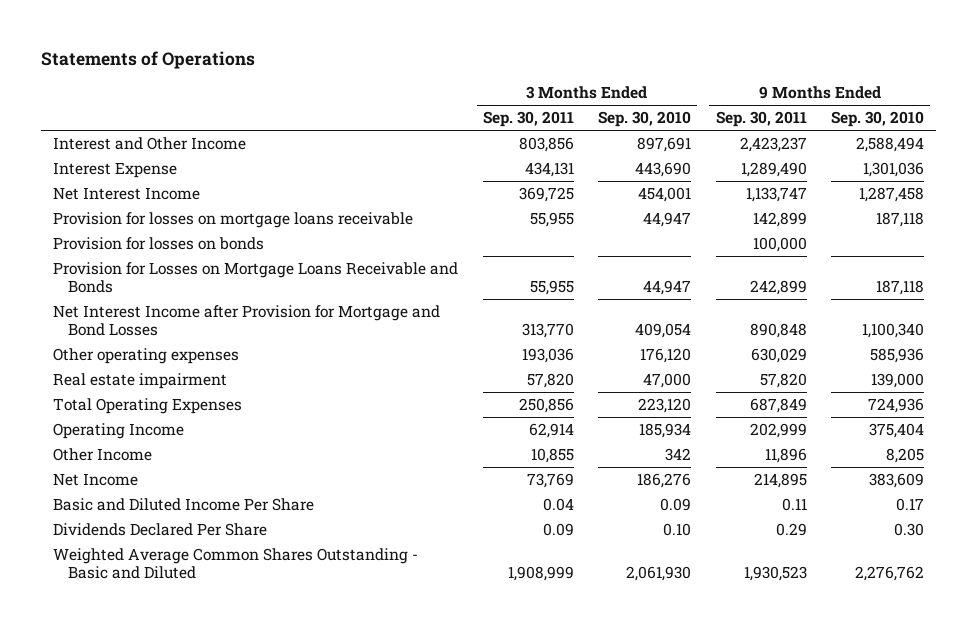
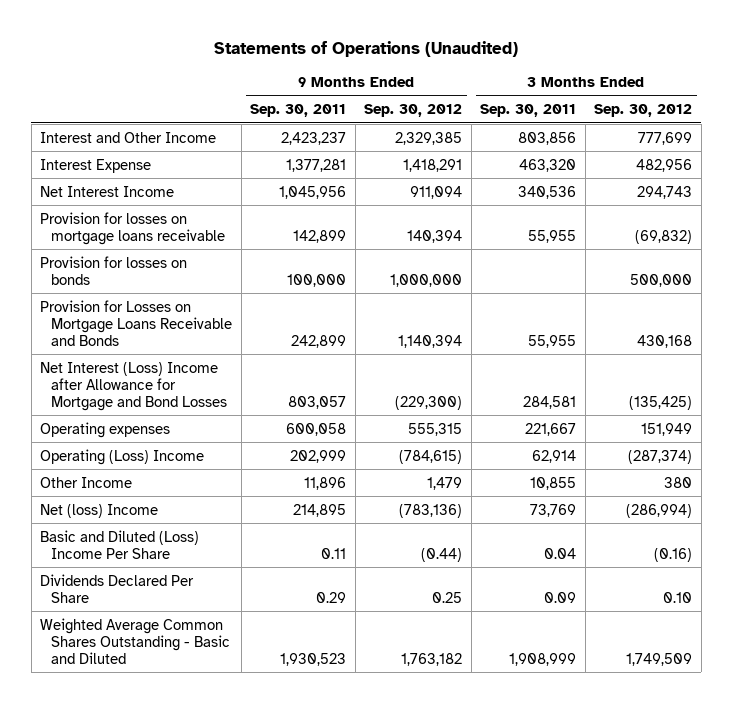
[41,50,256,69] Statements of Operations -> [214,40,519,57] Statements of Operations (Unaudited)
[598,111,692,128] Sep. 30, 2010 -> none
[830,111,924,128] Sep. 30, 2010 -> none
none -> [364,104,463,118] Sep. 30, 2012
none -> [594,104,693,118] Sep. 30, 2012
[524,162,574,178] 434,131 -> [519,158,577,172] 463,320
[740,162,807,178] 1,289,490 -> [286,158,347,172] 1,377,281
[518,187,574,203] 369,725 -> [518,185,577,199] 340,536
[745,187,807,203] 1,133,747 -> [279,185,347,199] 1,045,956
[53,373,228,390] Real estate impairment -> none
[53,398,243,415] Total Operating Expenses -> none
[53,305,441,336] Net Interest Income after Provision for Mortgage and Bond Losses -> [40,361,228,411] Net Interest (Loss) Income after Allowance for Mortgage and Bond Losses
[521,322,574,338] 313,770 -> [523,395,577,409] 284,581
[749,322,807,338] 890,848 -> [288,395,347,409] 803,057
[53,348,240,365] Other operating expenses -> [40,421,171,438] Operating expenses
[521,348,574,364] 193,036 -> [525,422,577,436] 221,667
[750,348,807,364] 630,029 -> [286,422,347,436] 600,058
[53,423,185,440] Operating Income -> [40,448,205,465] Operating (Loss) Income
[53,473,139,487] Net Income -> [40,503,159,518] Net (loss) Income
[53,498,315,512] Basic and Diluted Income Per Share -> [40,529,200,559] Basic and Diluted (Loss) Income Per Share

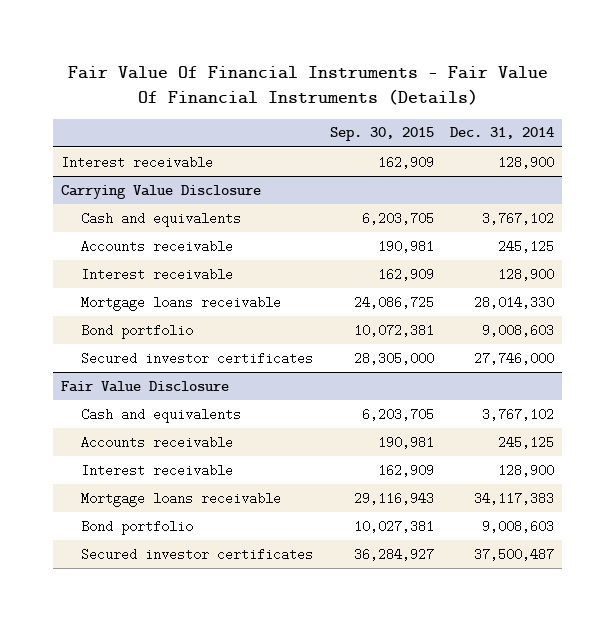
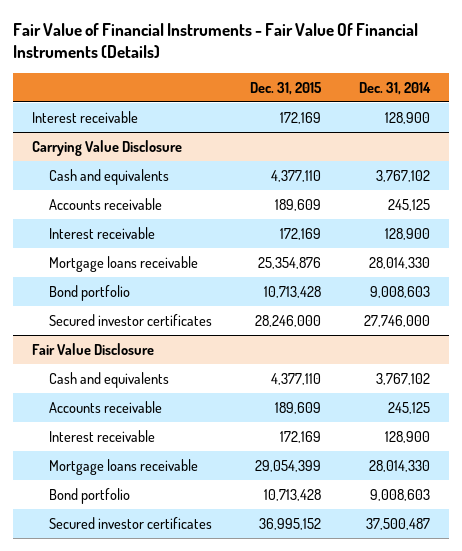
[67,65,548,105] Fair Value Of Financial Instruments - Fair Value Of Financial Instruments (Details) -> [12,22,418,59] Fair Value of Financial Instruments - Fair Value Of Financial Instruments (Details)
[329,127,434,142] Sep. 30, 2015 -> none
none -> [250,81,323,95] Dec. 31, 2015
[473,491,554,505] 34,117,383 -> [368,459,430,472] 28,014,330

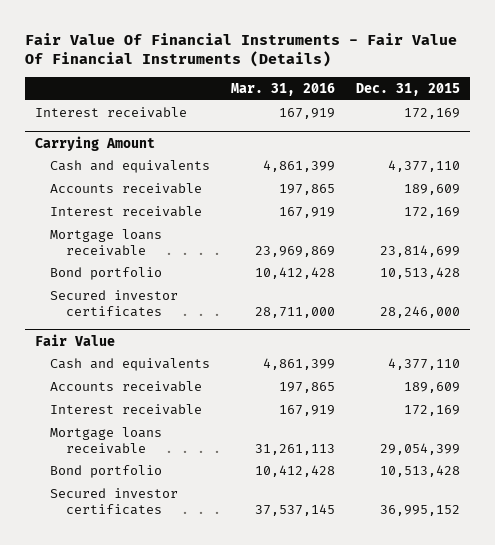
[12,22,418,59] Fair Value of Financial Instruments - Fair Value Of Financial Instruments (Details) -> [24,32,457,68] Fair Value Of Financial Instruments - Fair Value Of Financial Instruments (Details)
[358,81,431,95] Dec. 31, 2014 -> none
none -> [231,83,336,97] Mar. 31, 2016
[31,139,182,156] Carrying Value Disclosure -> [35,135,156,151] Carrying Amount
[258,256,322,269] 25,354,876 -> [380,244,461,257] 23,814,699
[264,285,322,298] 10,713,428 -> [380,266,461,279] 10,513,428
[31,342,154,355] Fair Value Disclosure -> [35,333,116,346] Fair Value
[264,488,322,501] 10,713,428 -> [380,464,461,477] 10,513,428

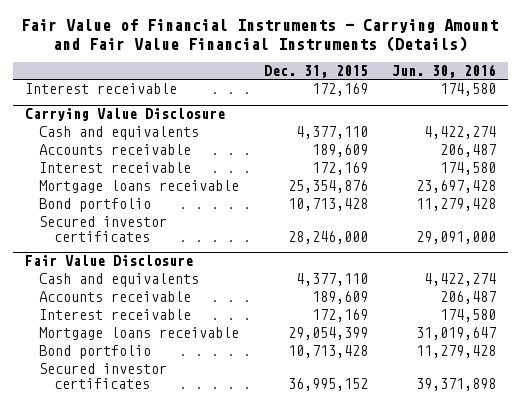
[24,32,457,68] Fair Value Of Financial Instruments - Fair Value Of Financial Instruments (Details) -> [21,19,499,52] Fair Value of Financial Instruments - Carrying Amount and Fair Value Financial Instruments (Details)
[231,83,336,97] Mar. 31, 2016 -> none
none -> [391,63,496,78] Jun. 30, 2016
[35,135,156,151] Carrying Amount -> [24,108,225,122] Carrying Value Disclosure
[380,244,461,257] 23,814,699 -> [287,180,368,194] 25,354,876
[380,266,461,279] 10,513,428 -> [287,198,368,212] 10,713,428
[35,333,116,346] Fair Value -> [24,255,193,267] Fair Value Disclosure
[380,464,461,477] 10,513,428 -> [287,345,368,359] 10,713,428

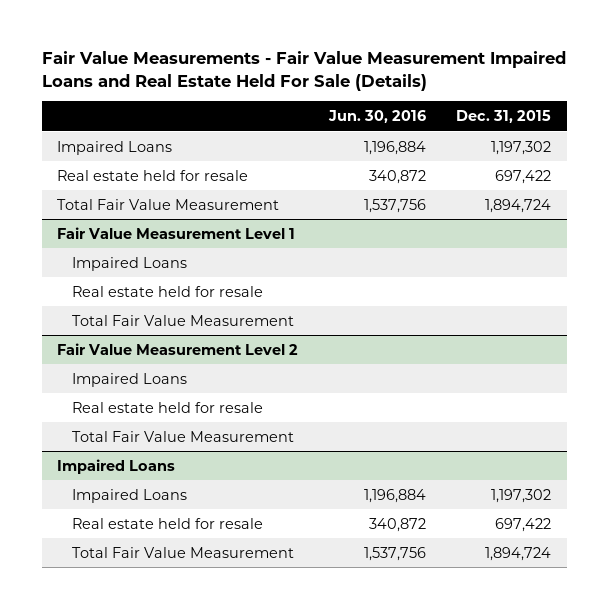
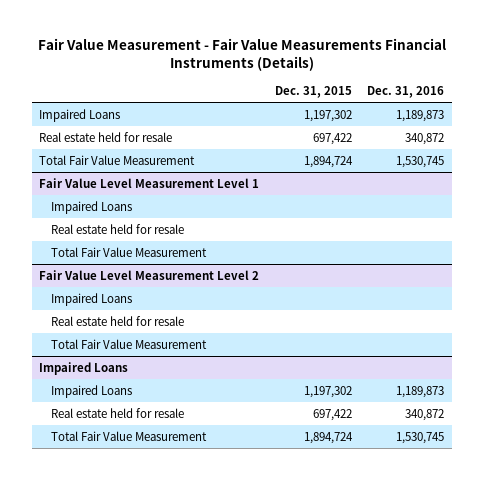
[41,51,566,91] Fair Value Measurements - Fair Value Measurement Impaired Loans and Real Estate Held For Sale (Details) -> [37,37,446,72] Fair Value Measurement - Fair Value Measurements Financial Instruments (Details)
[327,109,426,123] Jun. 30, 2016 -> none
none -> [366,86,444,99] Dec. 31, 2016
[57,226,296,239] Fair Value Measurement Level 1 -> [39,177,260,188] Fair Value Level Measurement Level 1
[57,342,299,355] Fair Value Measurement Level 2 -> [39,269,260,280] Fair Value Level Measurement Level 2

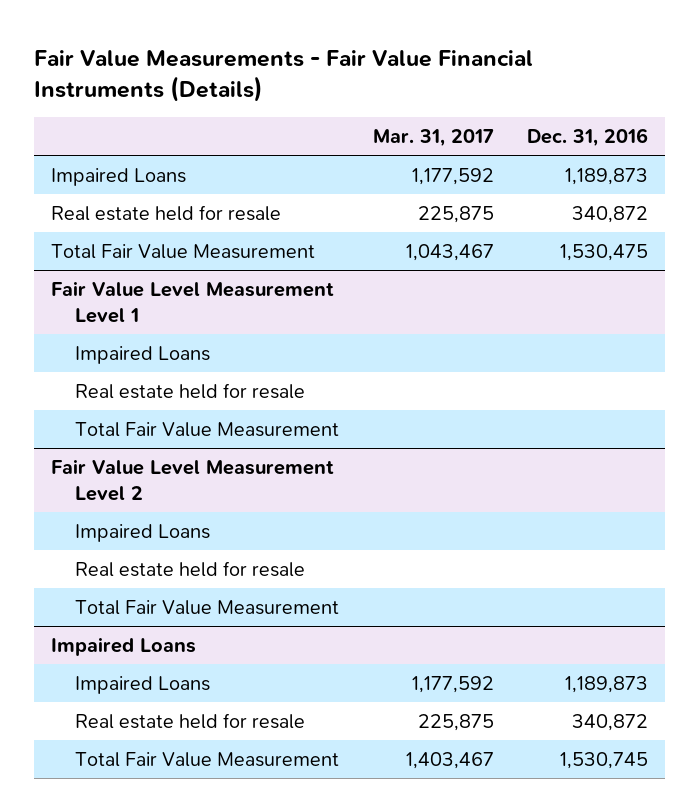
[37,37,446,72] Fair Value Measurement - Fair Value Measurements Financial Instruments (Details) -> [34,49,534,102] Fair Value Measurements - Fair Value Financial Instruments (Details)
[274,86,352,99] Dec. 31, 2015 -> none
none -> [372,129,494,148] Mar. 31, 2017
[395,155,444,168] 1,530,745 -> [560,244,649,262] 1,530,475

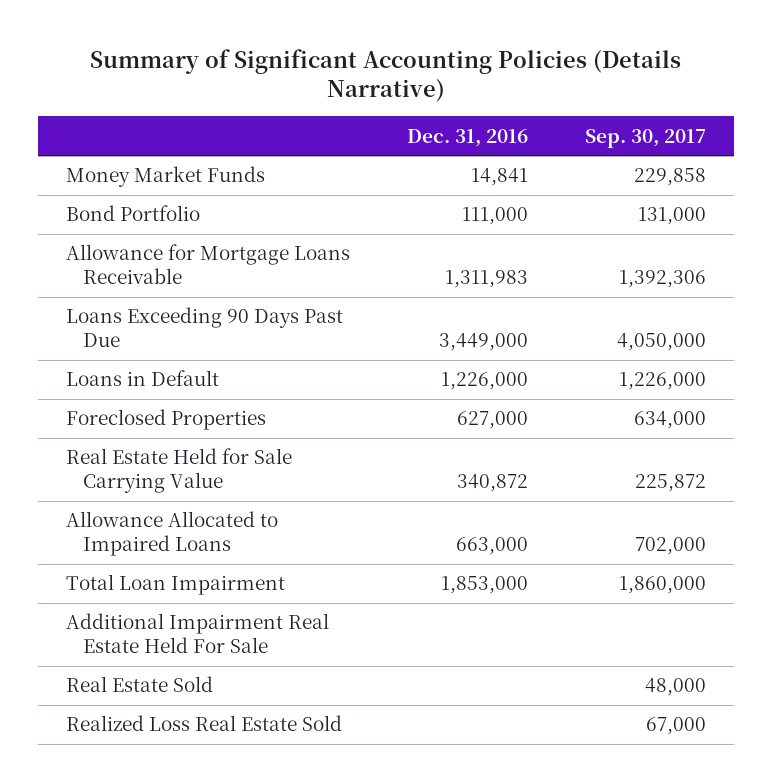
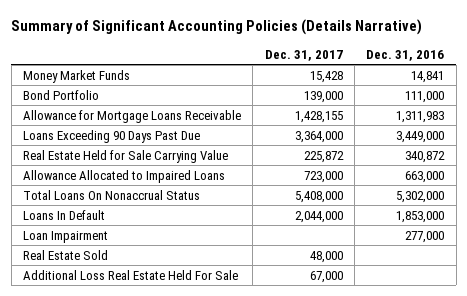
[585,128,707,148] Sep. 30, 2017 -> none
none -> [264,49,343,61] Dec. 31, 2017
[66,370,220,387] Loans in Default -> none
[66,409,267,431] Foreclosed Properties -> none
[66,613,330,654] Additional Impairment Real Estate Held For Sale -> none
none -> [22,189,200,200] Total Loans On Nonaccrual Status
none -> [22,209,105,220] Loans In Default
[66,574,286,596] Total Loan Impairment -> [22,230,108,243] Loan Impairment
[441,576,529,595] 1,853,000 -> [405,230,445,243] 277,000
[66,715,343,732] Realized Loss Real Estate Sold -> none
none -> [22,269,238,280] Additional Loss Real Estate Held For Sale

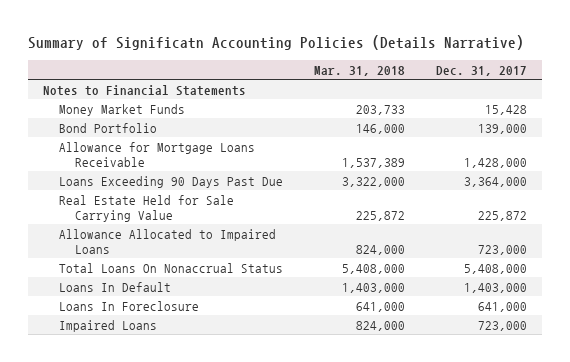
[11,18,423,35] Summary of Significant Accounting Policies (Details Narrative) -> [27,35,524,51] Summary of Significatn Accounting Policies (Details Narrative)
[366,49,445,61] Dec. 31, 2016 -> none
none -> [314,65,406,76] Mar. 31, 2018
none -> [43,84,247,96] Notes to Financial Statements
[294,110,343,123] 1,428,155 -> [463,157,527,168] 1,428,000
[22,230,108,243] Loan Impairment -> none
[22,249,108,260] Real Estate Sold -> none
[22,269,238,280] Additional Loss Real Estate Held For Sale -> none
[294,210,343,223] 2,044,000 -> [463,282,527,293] 1,403,000
none -> [59,300,200,311] Loans In Foreclosure
none -> [59,319,158,332] Impaired Loans

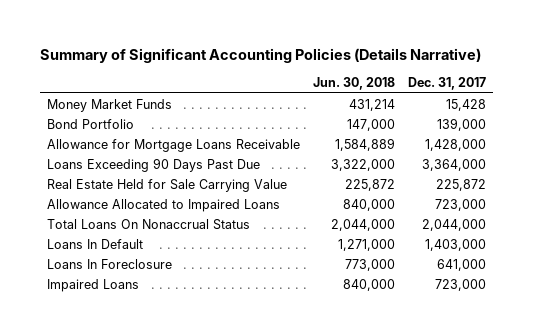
[27,35,524,51] Summary of Significatn Accounting Policies (Details Narrative) -> [40,48,482,64] Summary of Significant Accounting Policies (Details Narrative)
[314,65,406,76] Mar. 31, 2018 -> none
none -> [313,77,396,91] Jun. 30, 2018
[43,84,247,96] Notes to Financial Statements -> none
[463,263,527,274] 5,408,000 -> [422,218,487,231] 2,044,000

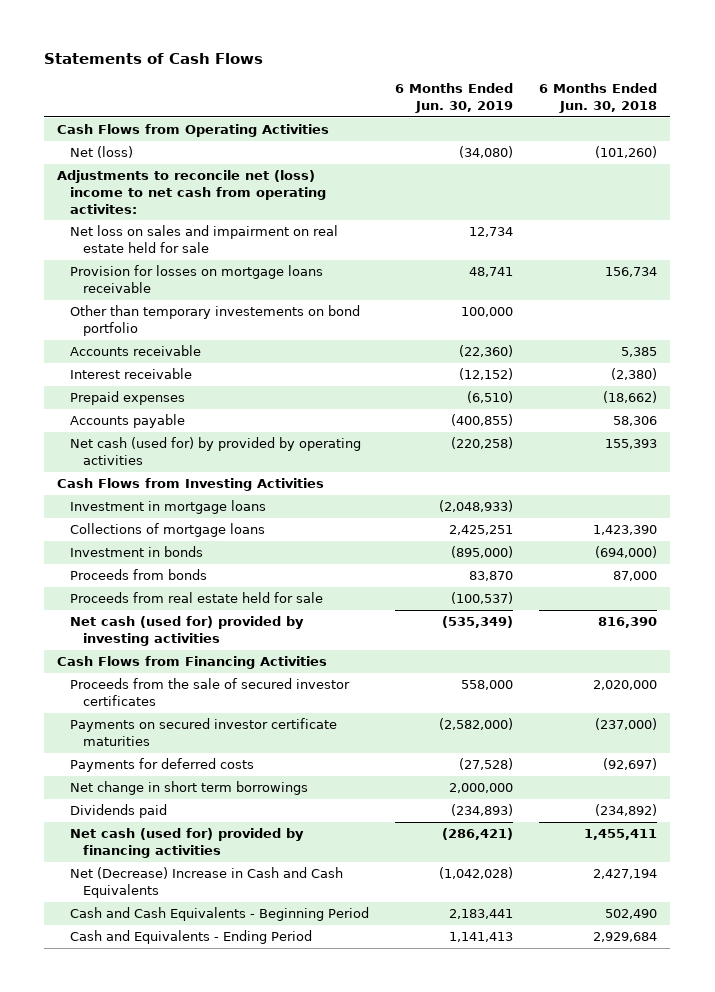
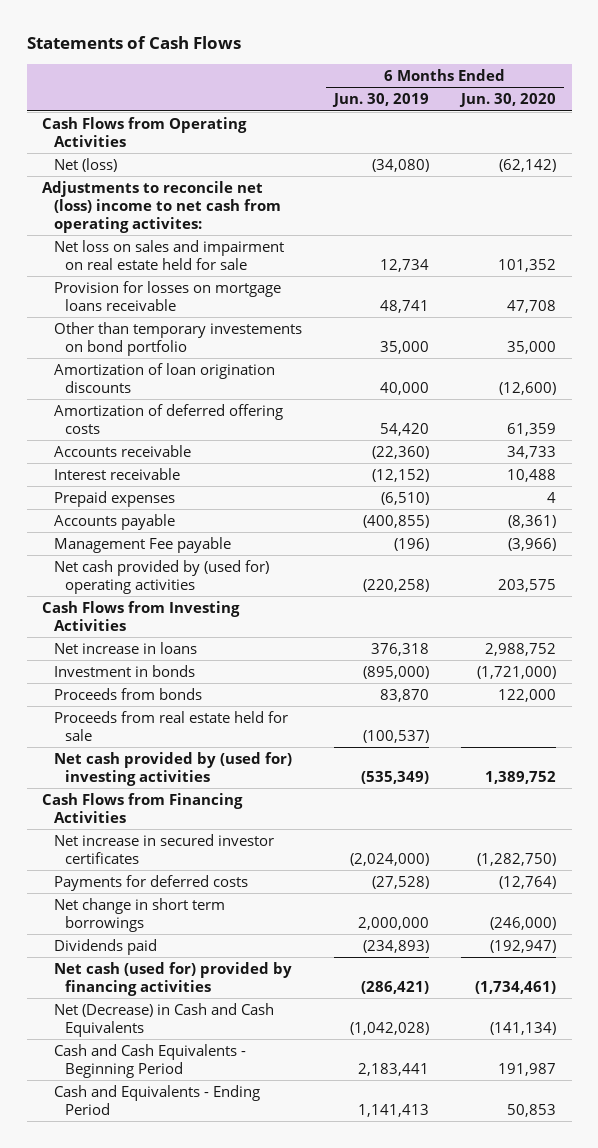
[539,83,658,114] 6 Months Ended Jun. 30, 2018 -> none
none -> [458,93,556,108] Jun. 30, 2020
[461,307,514,318] 100,000 -> [379,340,429,354] 35,000
none -> [53,362,275,393] Amortization of loan origination discounts
none -> [53,403,283,434] Amortization of deferred offering costs
none -> [53,536,231,553] Management Fee payable
[70,437,362,465] Net cash (used for) by provided by operating activities -> [53,559,269,594] Net cash provided by (used for) operating activities
[70,500,267,515] Investment in mortgage loans -> none
[70,523,266,538] Collections of mortgage loans -> none
none -> [53,641,197,654] Net increase in loans
[70,616,305,646] Net cash (used for) provided by investing activities -> [53,751,292,786] Net cash provided by (used for) investing activities
[70,678,351,706] Proceeds from the sale of secured investor certificates -> none
[70,718,338,746] Payments on secured investor certificate maturities -> [53,833,274,864] Net increase in secured investor certificates
[439,718,514,731] (2,582,000) -> [349,852,429,866] (2,024,000)
[70,867,344,898] Net (Decrease) Increase in Cash and Cash Equivalents -> [53,1002,274,1037] Net (Decrease) in Cash and Cash Equivalents

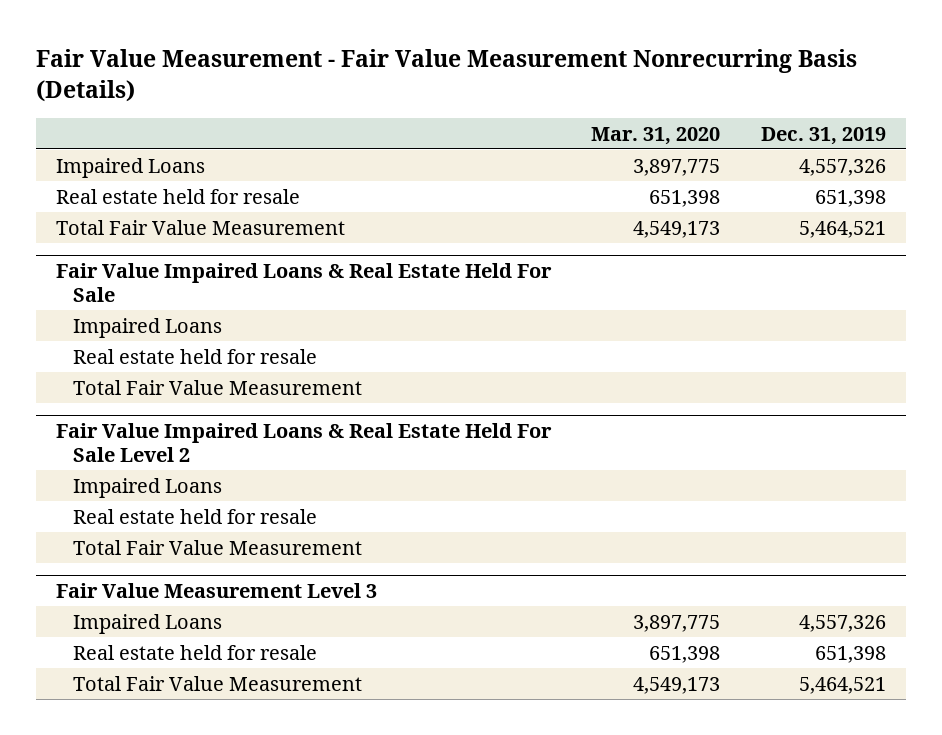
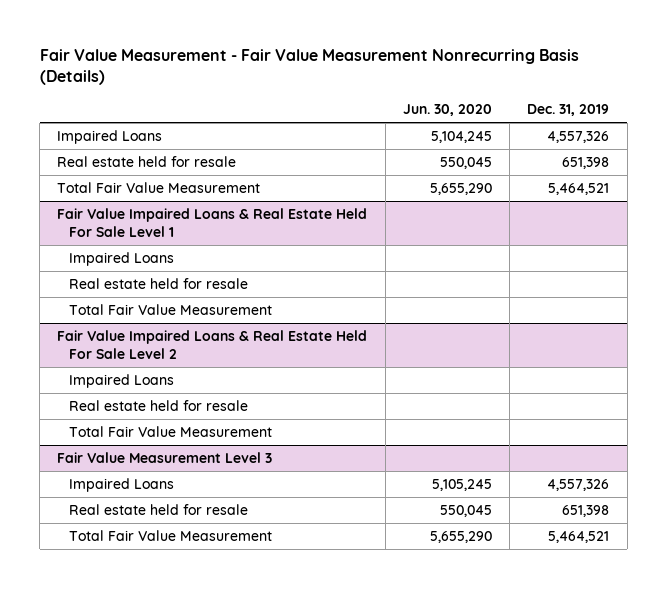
[591,126,721,145] Mar. 31, 2020 -> none
none -> [402,104,492,117] Jun. 30, 2020
[56,262,553,303] Fair Value Impaired Loans & Real Estate Held For Sale -> [57,207,368,237] Fair Value Impaired Loans & Real Estate Held For Sale Level 1

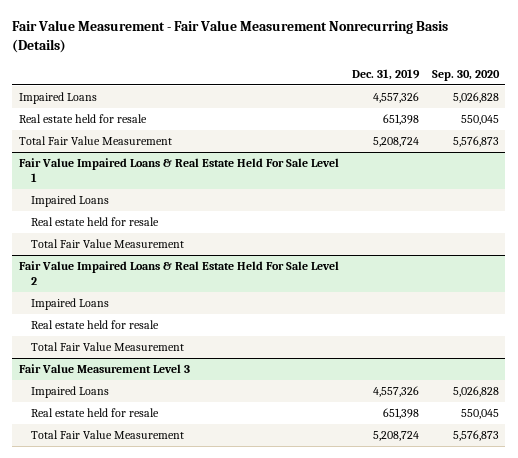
[402,104,492,117] Jun. 30, 2020 -> none
none -> [431,69,500,81] Sep. 30, 2020
[548,182,610,195] 5,464,521 -> [372,137,419,148] 5,208,724
[548,530,610,543] 5,464,521 -> [372,431,419,442] 5,208,724

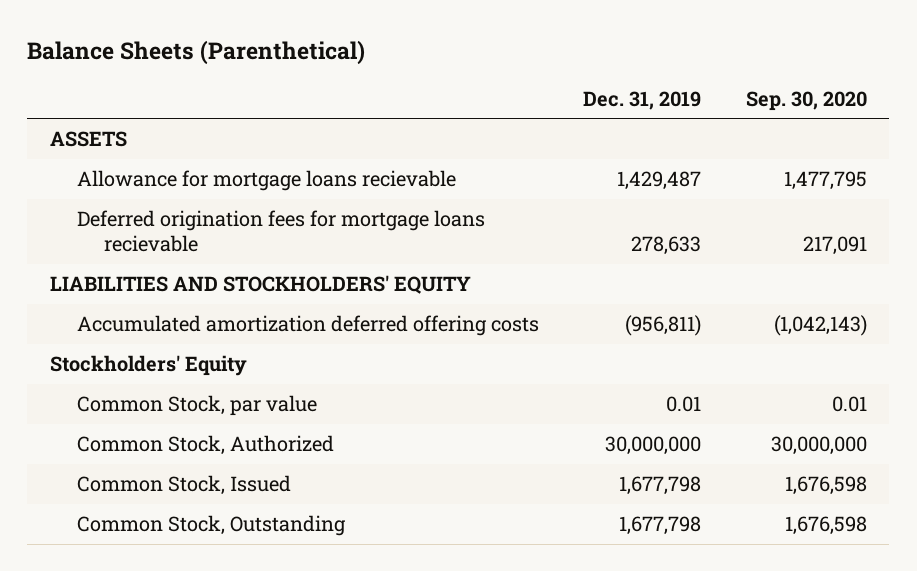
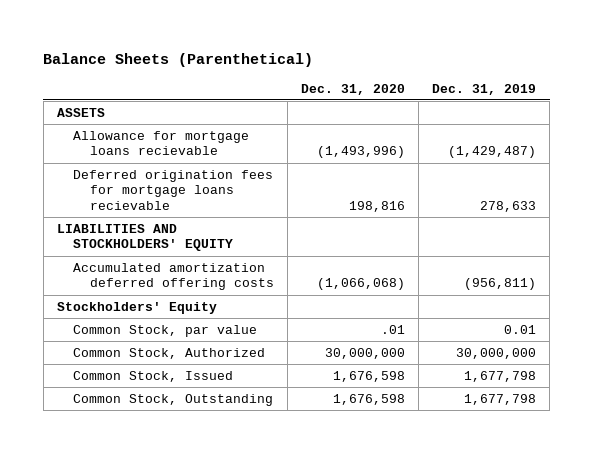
[745,90,867,111] Sep. 30, 2020 -> none
none -> [301,83,406,95] Dec. 31, 2020
[617,171,702,191] 1,429,487 -> [448,146,537,159] (1,429,487)

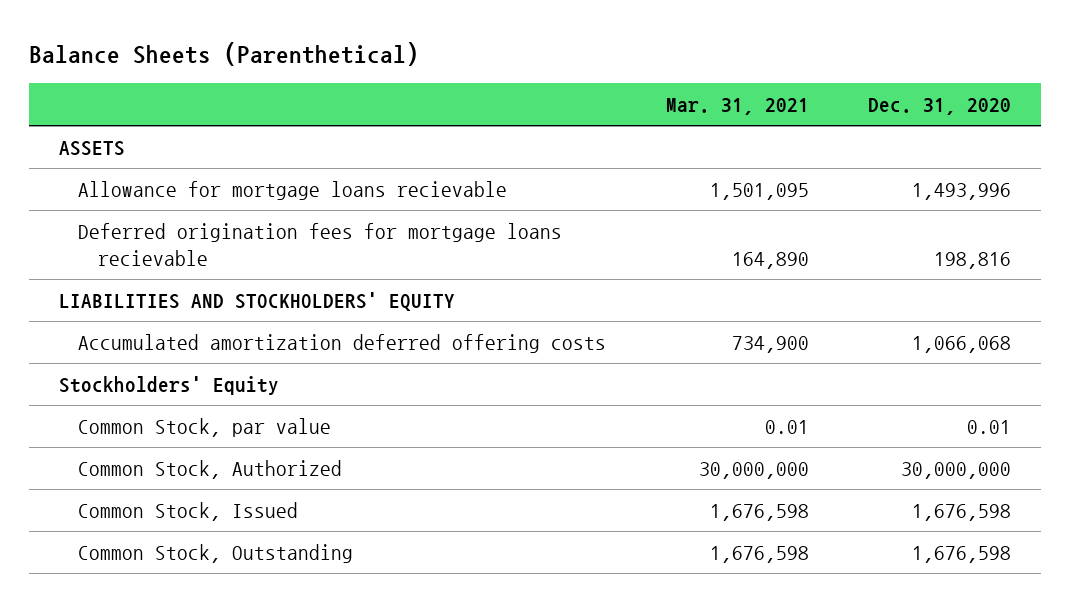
[432,83,537,95] Dec. 31, 2019 -> none
none -> [665,97,809,115] Mar. 31, 2021
[317,146,406,159] (1,493,996) -> [912,182,1012,200] 1,493,996
[317,278,406,291] (1,066,068) -> [912,335,1012,353] 1,066,068
[381,324,406,334] .01 -> [967,419,1012,434] 0.01

